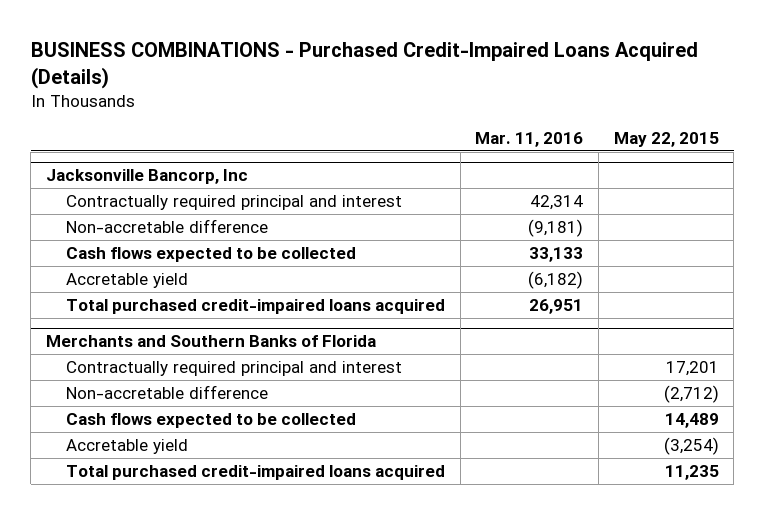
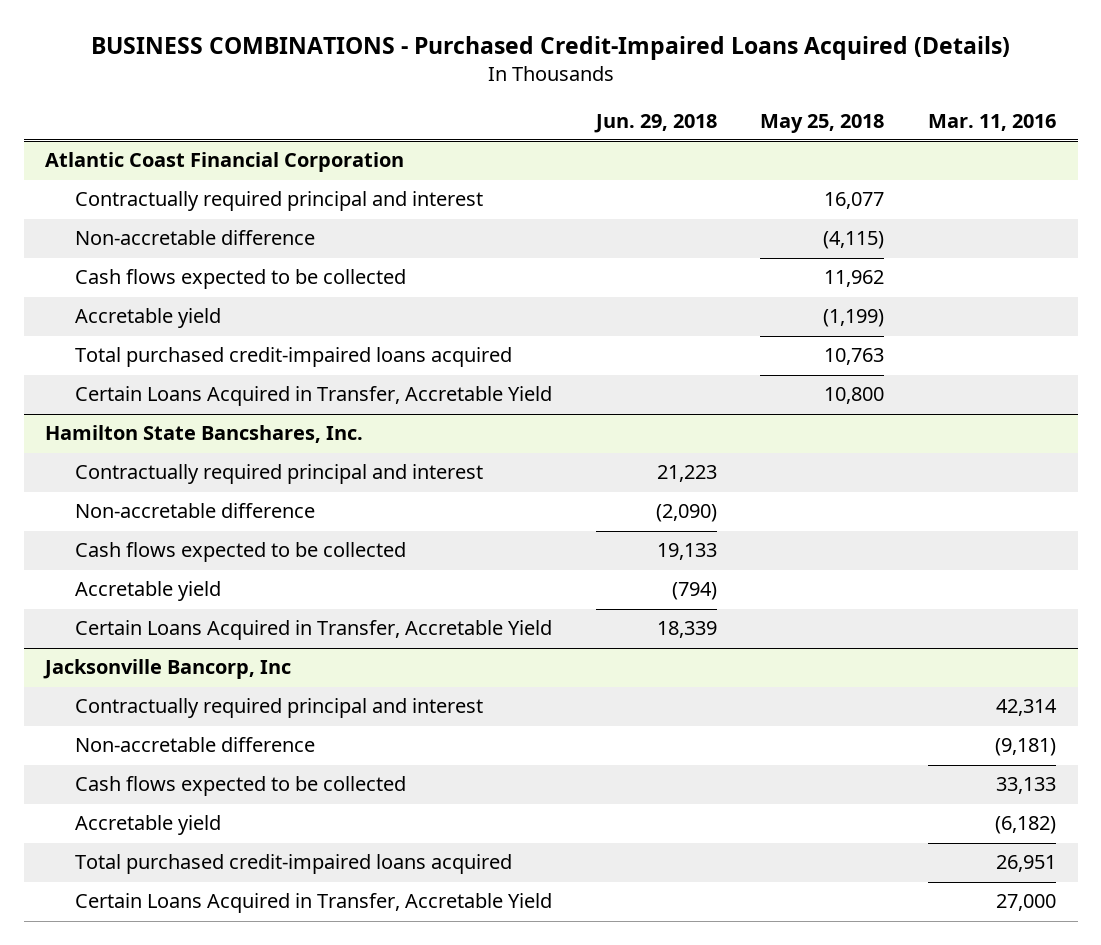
[613,131,719,147] May 22, 2015 -> none
none -> [593,113,717,133] Jun. 29, 2018
none -> [760,113,885,133] May 25, 2018
none -> [45,152,405,173] Atlantic Coast Financial Corporation
none -> [75,191,484,212] Contractually required principal and interest
none -> [75,230,316,246] Non-accretable difference
none -> [75,269,407,290] Cash flows expected to be collected
none -> [75,308,222,329] Accretable yield
none -> [75,347,513,368] Total purchased credit-impaired loans acquired
none -> [75,386,553,407] Certain Loans Acquired in Transfer, Accretable Yield
none -> [45,425,364,444] Hamilton State Bancshares, Inc.
none -> [75,464,484,485] Contractually required principal and interest
none -> [75,503,316,519] Non-accretable difference
none -> [75,542,407,563] Cash flows expected to be collected
none -> [75,581,222,602] Accretable yield
none -> [75,620,553,641] Certain Loans Acquired in Transfer, Accretable Yield
[45,335,376,348] Merchants and Southern Banks of Florida -> none
[65,361,402,377] Contractually required principal and interest -> none
[65,385,268,400] Non-accretable difference -> none
[65,413,356,429] Cash flows expected to be collected -> none
[65,439,188,455] Accretable yield -> none
[65,465,445,481] Total purchased credit-impaired loans acquired -> none
none -> [75,893,553,914] Certain Loans Acquired in Transfer, Accretable Yield

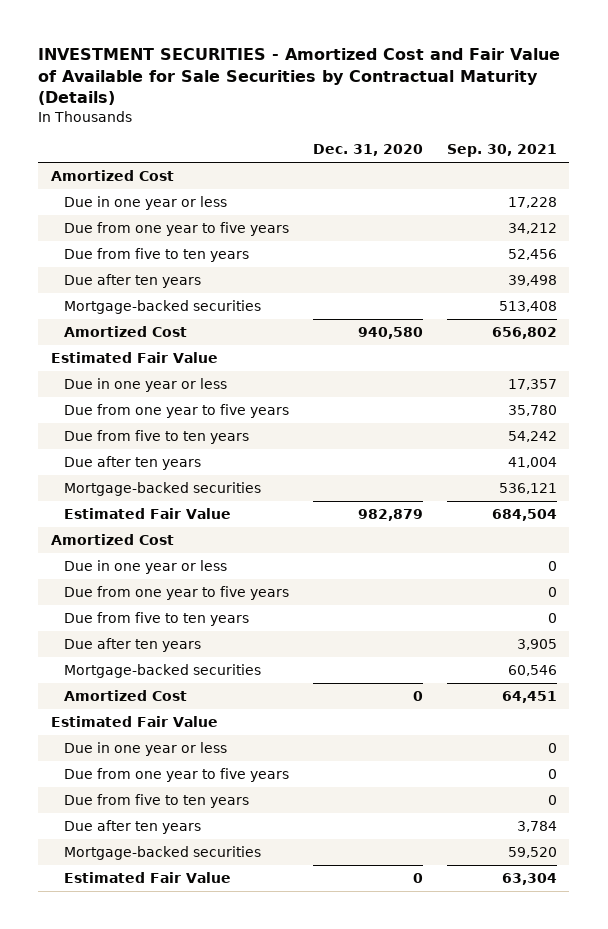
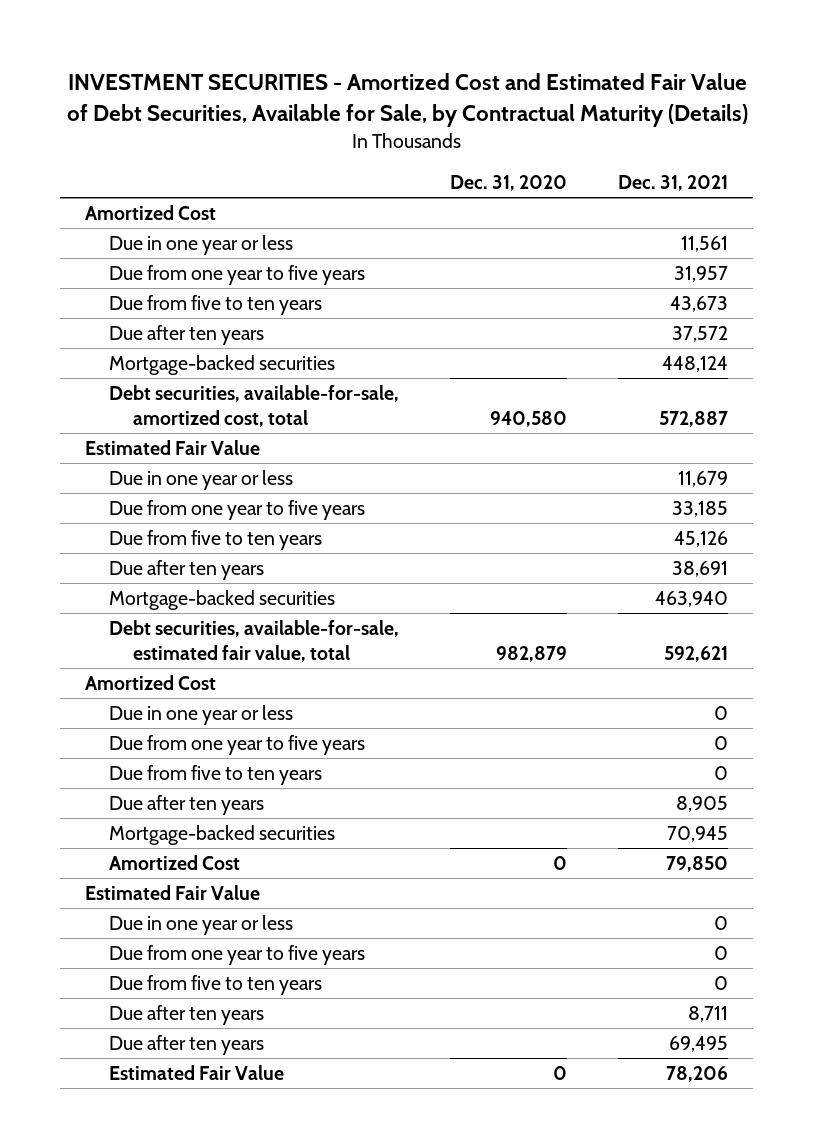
[38,48,561,106] INVESTMENT SECURITIES - Amortized Cost and Fair Value of Available for Sale Securities by Contractual Maturity (Details) -> [66,73,748,127] INVESTMENT SECURITIES - Amortized Cost and Estimated Fair Value of Debt Securities, Available for Sale, by Contractual Maturity (Details)
[447,144,558,158] Sep. 30, 2021 -> none
none -> [617,175,728,192] Dec. 31, 2021
[63,326,187,338] Amortized Cost -> [109,384,400,427] Debt securities, available-for-sale, amortized cost, total
[63,508,231,520] Estimated Fair Value -> [109,619,400,662] Debt securities, available-for-sale, estimated fair value, total
[63,846,261,861] Mortgage-backed securities -> [109,1034,265,1055] Due after ten years

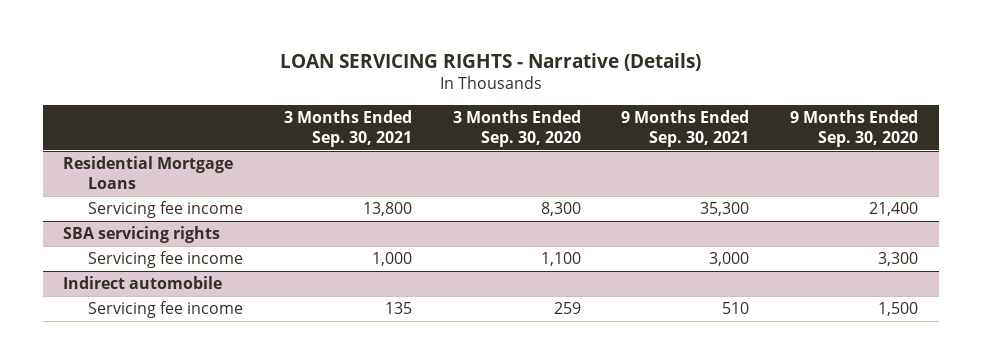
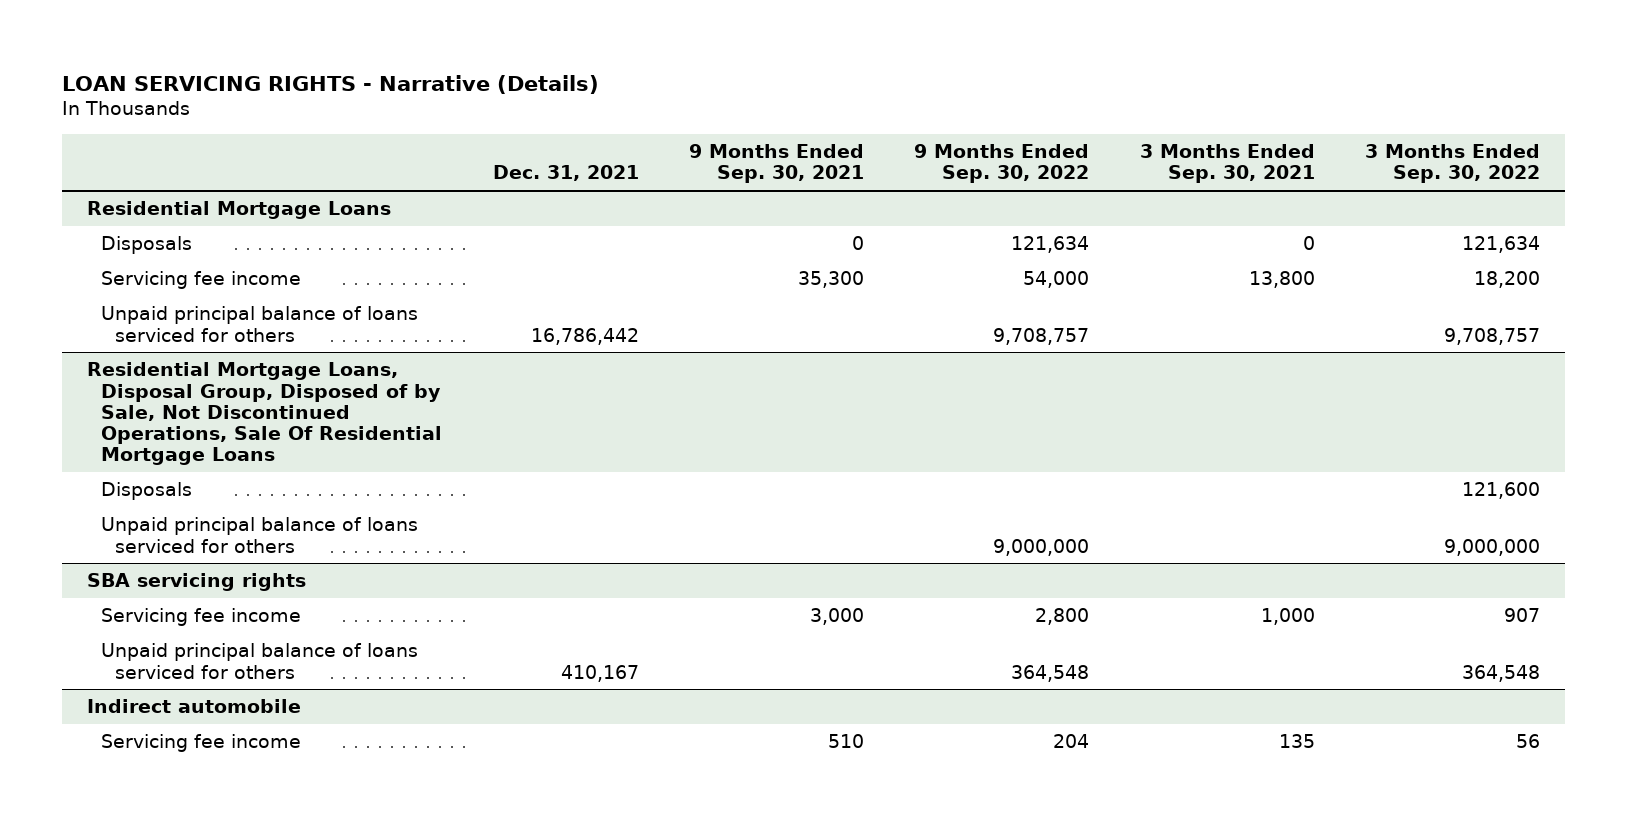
[452,110,581,147] 3 Months Ended Sep. 30, 2020 -> none
[790,110,919,147] 9 Months Ended Sep. 30, 2020 -> none
none -> [492,165,639,182] Dec. 31, 2021
none -> [914,144,1090,184] 9 Months Ended Sep. 30, 2022
none -> [1364,144,1540,184] 3 Months Ended Sep. 30, 2022
none -> [101,236,193,255] Disposals
none -> [101,306,419,342] Unpaid principal balance of loans serviced for others
none -> [87,362,443,466] Residential Mortgage Loans, Disposal Group, Disposed of by Sale, Not Discontinued Operations, Sale Of Residential Mortgage Loans
none -> [101,482,193,501] Disposals
none -> [101,517,419,553] Unpaid principal balance of loans serviced for others
none -> [101,643,419,679] Unpaid principal balance of loans serviced for others

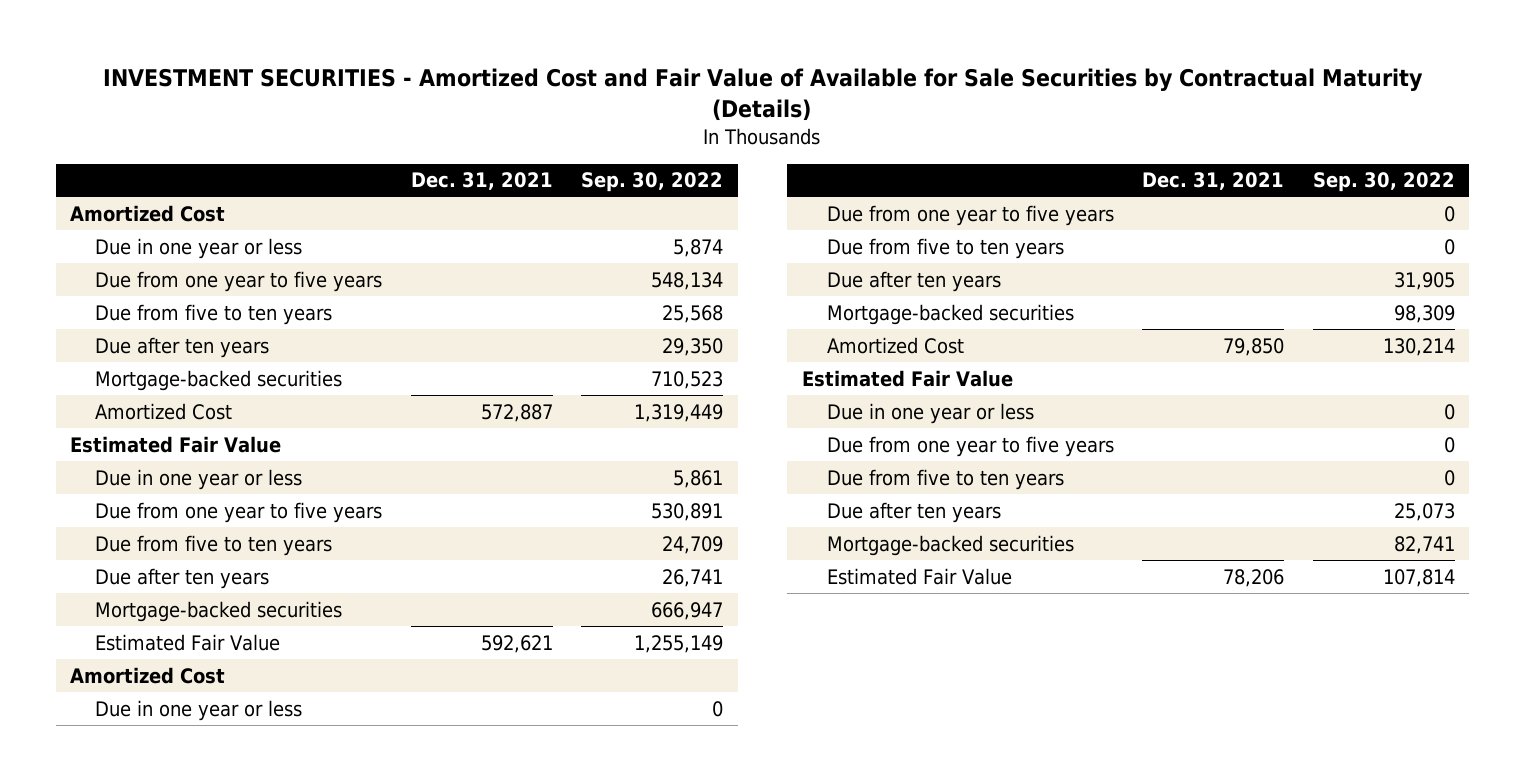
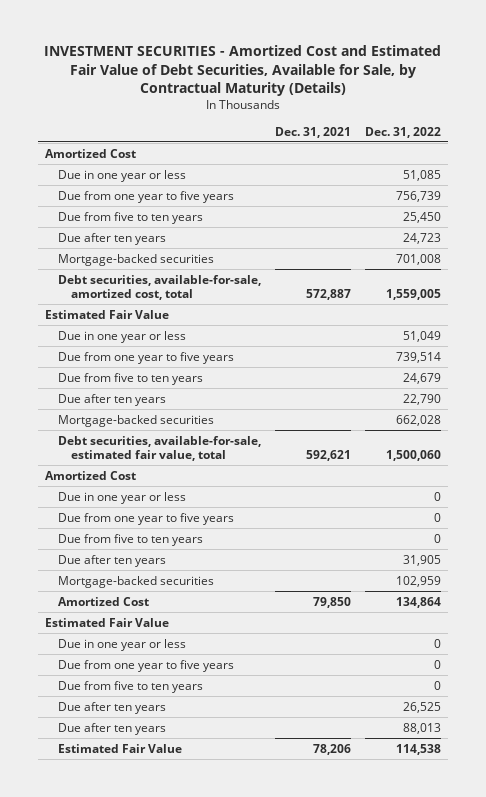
[103,68,1424,122] INVESTMENT SECURITIES - Amortized Cost and Fair Value of Available for Sale Securities by Contractual Maturity (Details) -> [44,45,442,97] INVESTMENT SECURITIES - Amortized Cost and Estimated Fair Value of Debt Securities, Available for Sale, by Contractual Maturity (Details)
[581,172,724,193] Sep. 30, 2022 -> none
none -> [365,126,442,138] Dec. 31, 2022
[95,402,233,420] Amortized Cost -> [58,274,262,300] Debt securities, available-for-sale, amortized cost, total
[95,633,281,651] Estimated Fair Value -> [58,435,262,461] Debt securities, available-for-sale, estimated fair value, total
[826,534,1074,556] Mortgage-backed securities -> [58,722,167,735] Due after ten years

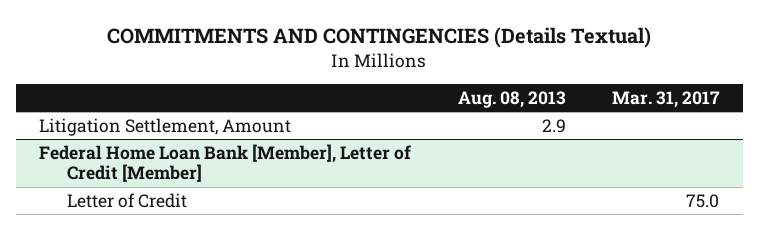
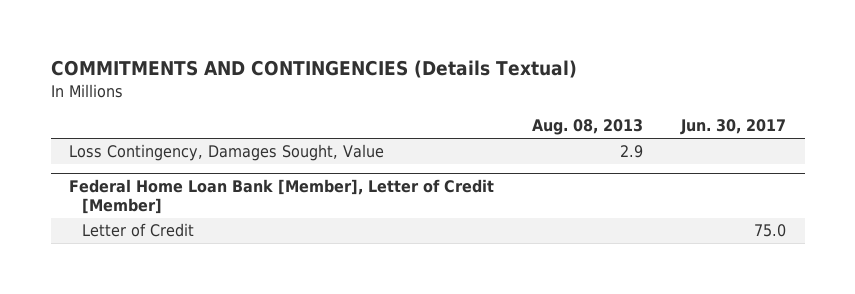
[612,90,721,108] Mar. 31, 2017 -> none
none -> [679,119,786,136] Jun. 30, 2017
[38,117,291,136] Litigation Settlement, Amount -> none
none -> [69,144,385,162] Loss Contingency, Damages Sought, Value

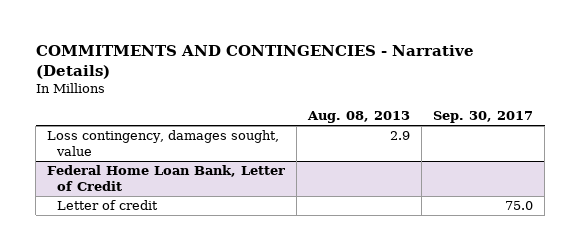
[50,60,577,79] COMMITMENTS AND CONTINGENCIES (Details Textual) -> [35,44,474,79] COMMITMENTS AND CONTINGENCIES - Narrative (Details)
[679,119,786,136] Jun. 30, 2017 -> none
none -> [433,110,534,123] Sep. 30, 2017
[69,144,385,162] Loss Contingency, Damages Sought, Value -> [47,130,280,157] Loss contingency, damages sought, value
[69,179,495,215] Federal Home Loan Bank [Member], Letter of Credit [Member] -> [47,165,286,192] Federal Home Loan Bank, Letter of Credit
[82,223,195,238] Letter of Credit -> [56,200,158,211] Letter of credit

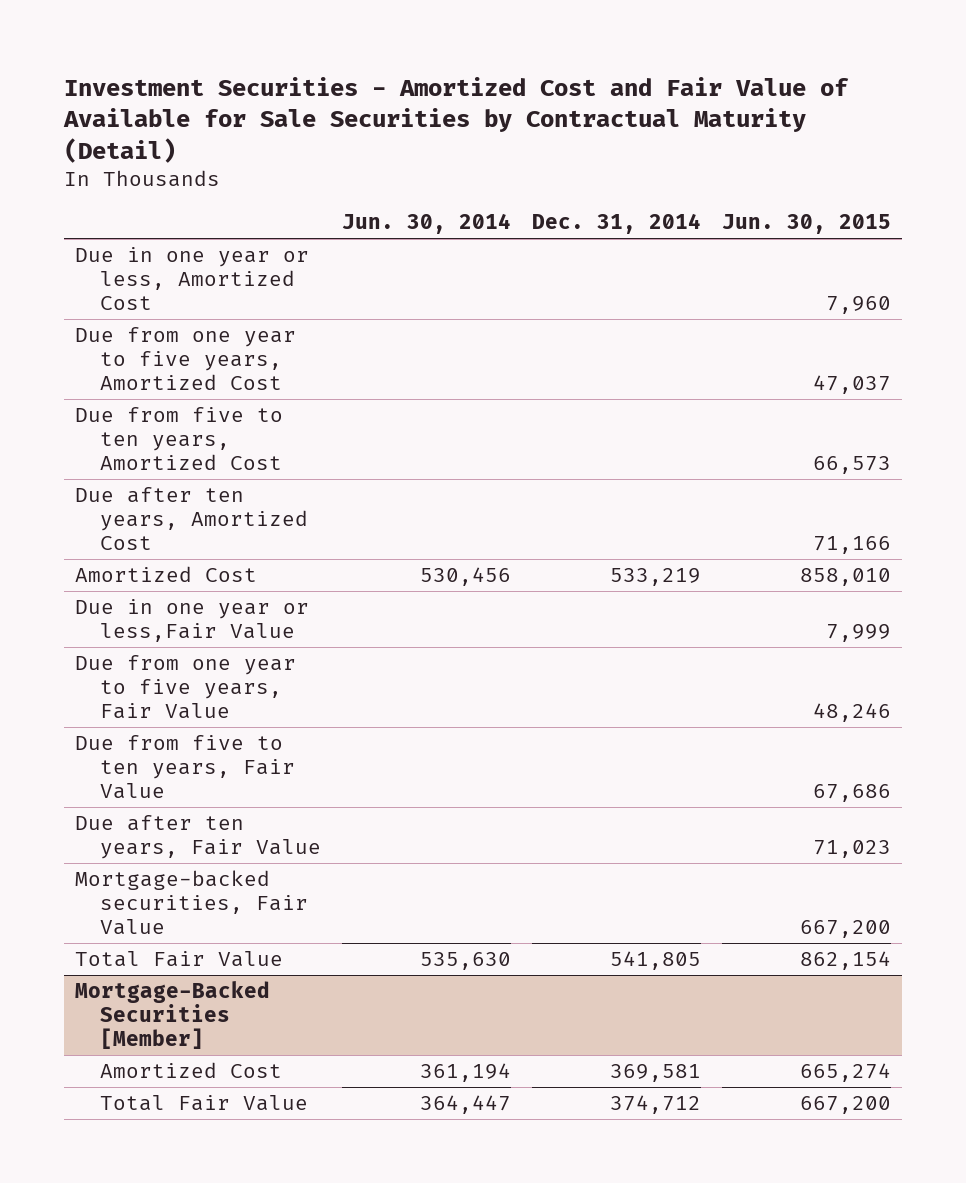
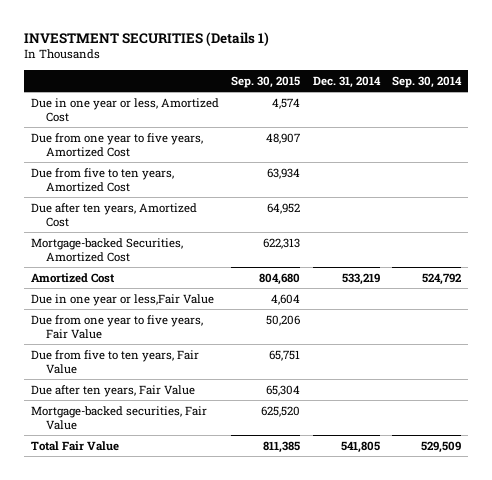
[63,76,850,163] Investment Securities - Amortized Cost and Fair Value of Available for Sale Securities by Contractual Maturity (Detail) -> [24,31,270,46] INVESTMENT SECURITIES (Details 1)
[342,213,512,235] Jun. 30, 2014 -> none
[722,214,892,235] Jun. 30, 2015 -> none
none -> [231,75,301,88] Sep. 30, 2015
none -> [392,75,463,88] Sep. 30, 2014
none -> [30,237,183,263] Mortgage-backed Securities, Amortized Cost
[74,981,270,1049] Mortgage-Backed Securities [Member] -> none
[100,1062,283,1079] Amortized Cost -> none
[100,1095,309,1112] Total Fair Value -> none

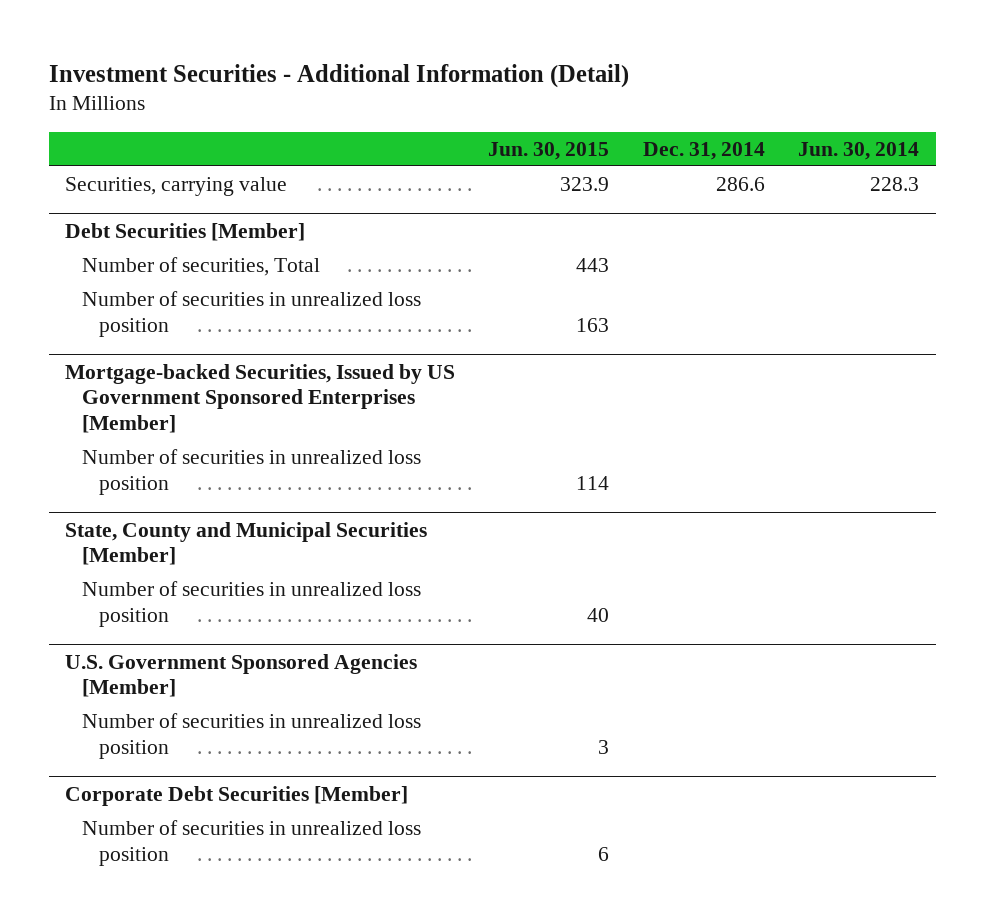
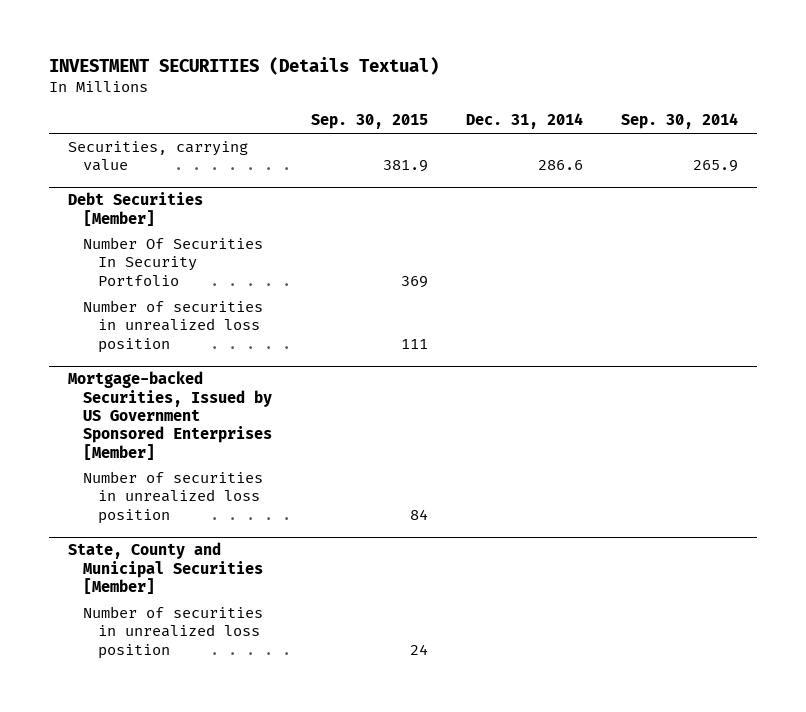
[48,63,629,88] Investment Securities - Additional Information (Detail) -> [49,57,440,76] INVESTMENT SECURITIES (Details Textual)
[488,141,610,160] Jun. 30, 2015 -> none
[797,141,919,160] Jun. 30, 2014 -> none
none -> [310,114,428,130] Sep. 30, 2015
none -> [621,113,739,130] Sep. 30, 2014
[82,256,321,276] Number of securities, Total -> [83,237,264,286] Number Of Securities In Security Portfolio
[65,653,418,698] U.S. Government Sponsored Agencies [Member] -> none
[82,712,422,759] Number of securities in unrealized loss position -> none
[65,785,409,806] Corporate Debt Securities [Member] -> none
[82,819,422,866] Number of securities in unrealized loss position -> none

